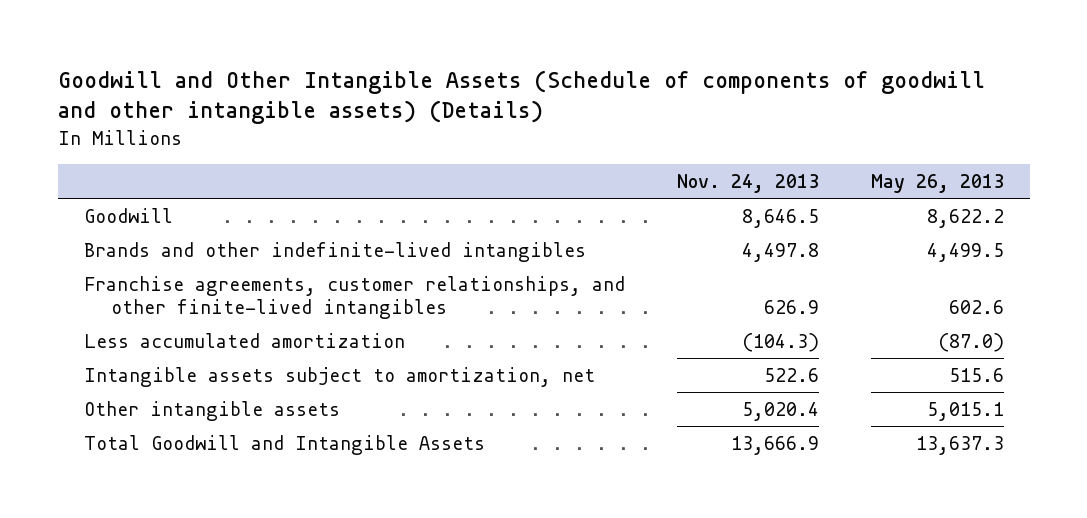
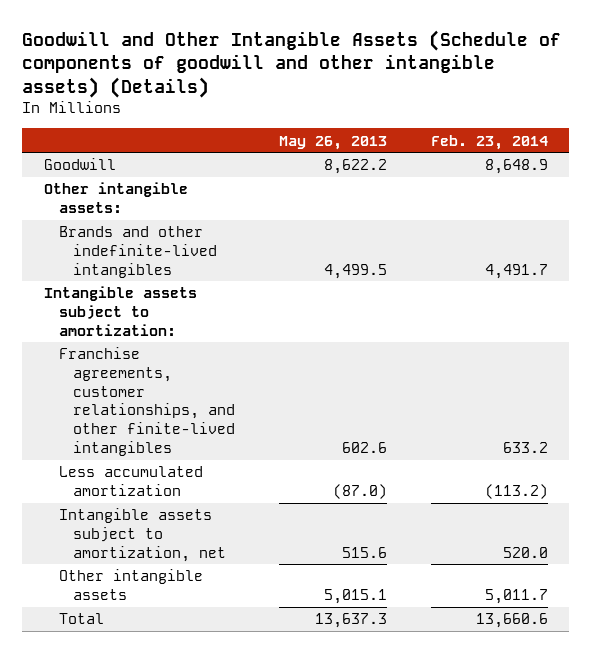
[676,174,819,194] Nov. 24, 2013 -> none
none -> [430,134,548,150] Feb. 23, 2014
none -> [44,182,189,214] Other intangible assets:
none -> [44,286,198,336] Intangible assets subject to amortization:
[83,434,485,455] Total Goodwill and Intangible Assets -> [58,613,104,625] Total

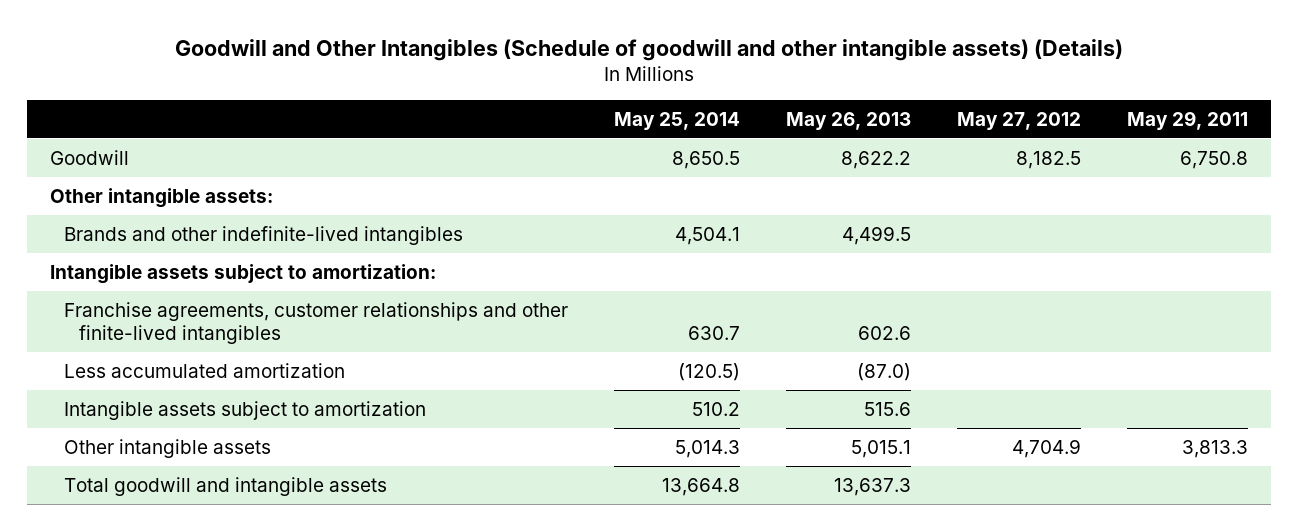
[22,29,562,98] Goodwill and Other Intangible Assets (Schedule of components of goodwill and other intangible assets) (Details) -> [175,38,1124,61] Goodwill and Other Intangibles (Schedule of goodwill and other intangible assets) (Details)
[430,134,548,150] Feb. 23, 2014 -> none
none -> [614,111,741,130] May 25, 2014
none -> [957,111,1082,130] May 27, 2012
none -> [1127,110,1249,130] May 29, 2011
[58,347,236,456] Franchise agreements, customer relationships, and other finite-lived intangibles -> [64,301,569,344] Franchise agreements, customer relationships and other finite-lived intangibles
[58,508,227,562] Intangible assets subject to amortization, net -> [64,400,427,420] Intangible assets subject to amortization
[58,613,104,625] Total -> [64,476,388,496] Total goodwill and intangible assets

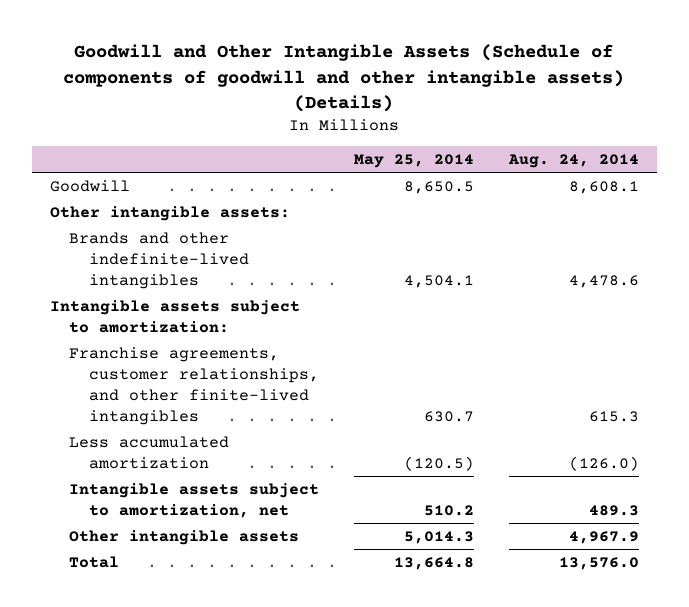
[175,38,1124,61] Goodwill and Other Intangibles (Schedule of goodwill and other intangible assets) (Details) -> [63,44,625,113] Goodwill and Other Intangible Assets (Schedule of components of goodwill and other intangible assets) (Details)
[786,111,912,130] May 26, 2013 -> none
[957,111,1082,130] May 27, 2012 -> none
[1127,110,1249,130] May 29, 2011 -> none
none -> [508,154,640,169] Aug. 24, 2014
[64,301,569,344] Franchise agreements, customer relationships and other finite-lived intangibles -> [69,346,319,426] Franchise agreements, customer relationships, and other finite-lived intangibles
[64,400,427,420] Intangible assets subject to amortization -> [69,482,320,518] Intangible assets subject to amortization, net
[64,476,388,496] Total goodwill and intangible assets -> [69,555,120,568] Total

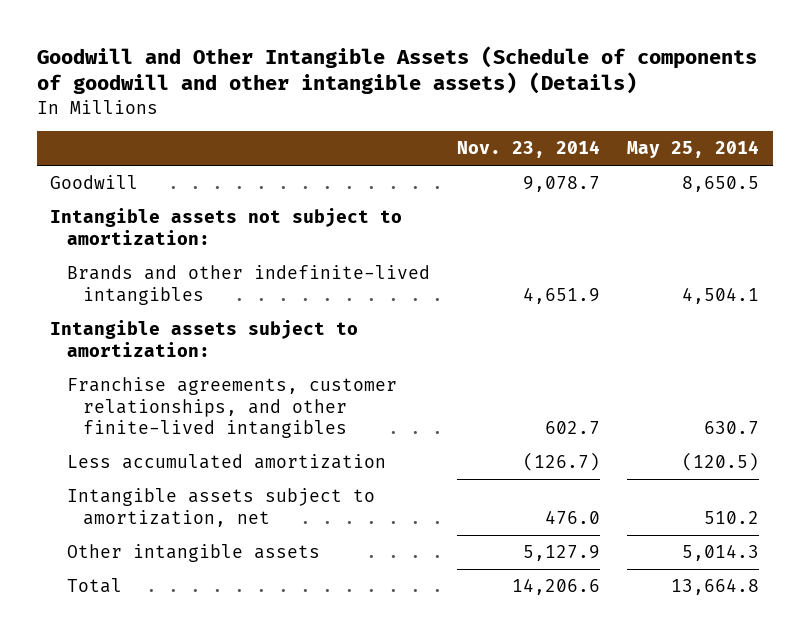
[508,154,640,169] Aug. 24, 2014 -> none
none -> [457,140,601,159] Nov. 23, 2014
[49,205,290,221] Other intangible assets: -> [50,208,403,245] Intangible assets not subject to amortization:

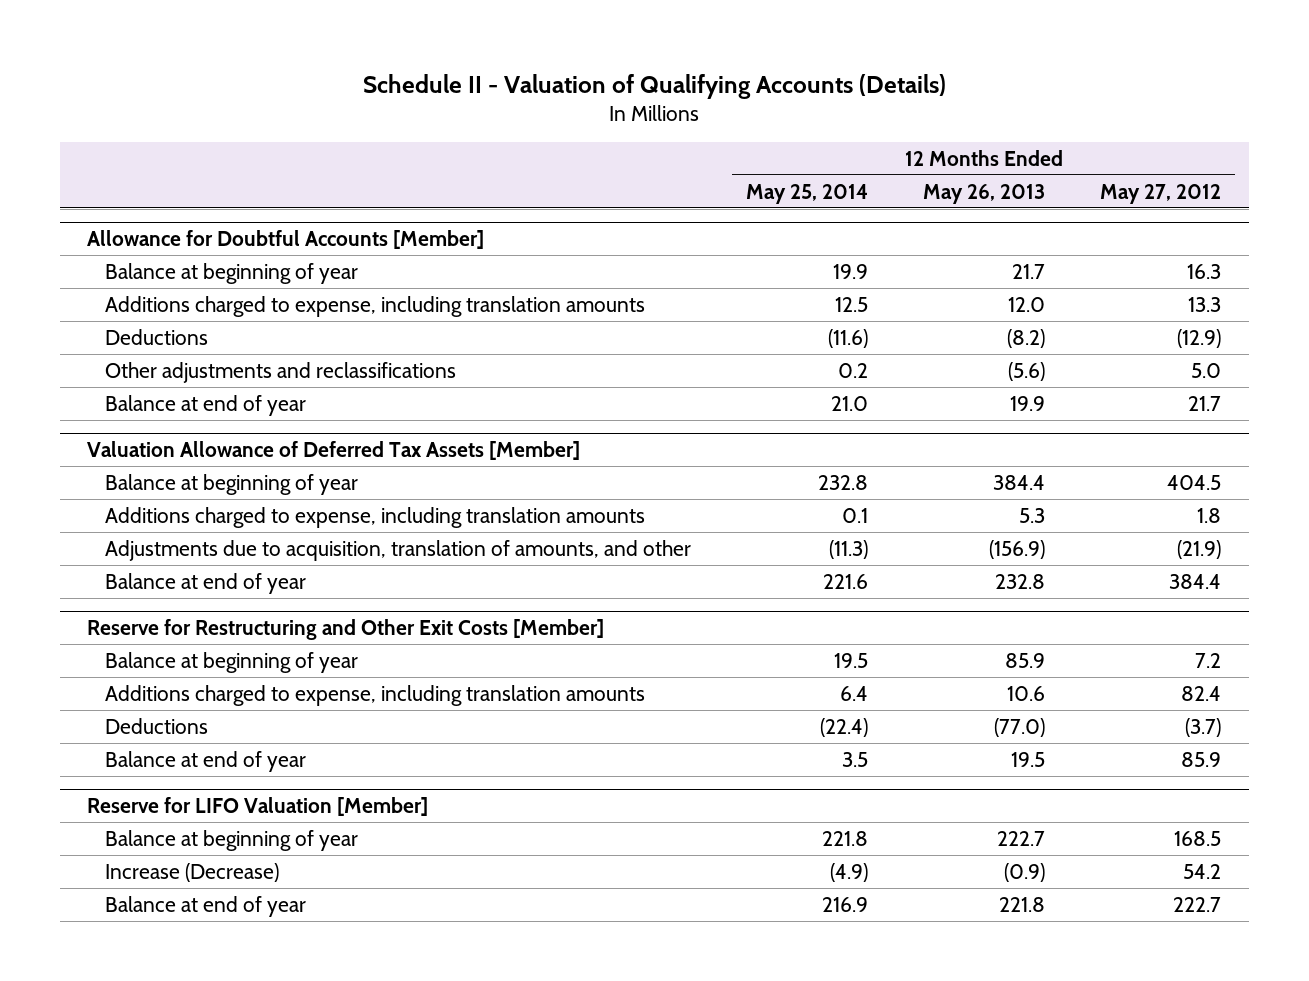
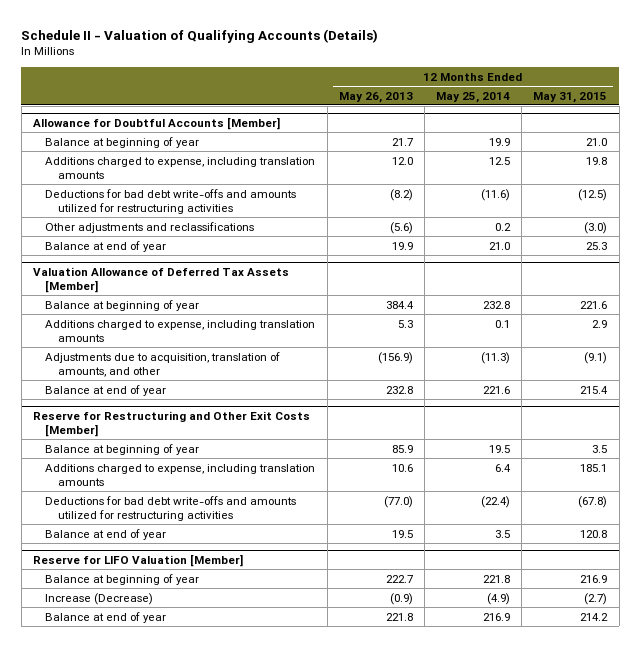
[1100,183,1222,204] May 27, 2012 -> none
none -> [533,91,608,103] May 31, 2015
[104,328,208,345] Deductions -> [45,188,297,214] Deductions for bad debt write-offs and amounts utilized for restructuring activities
[104,717,208,734] Deductions -> [45,495,297,521] Deductions for bad debt write-offs and amounts utilized for restructuring activities

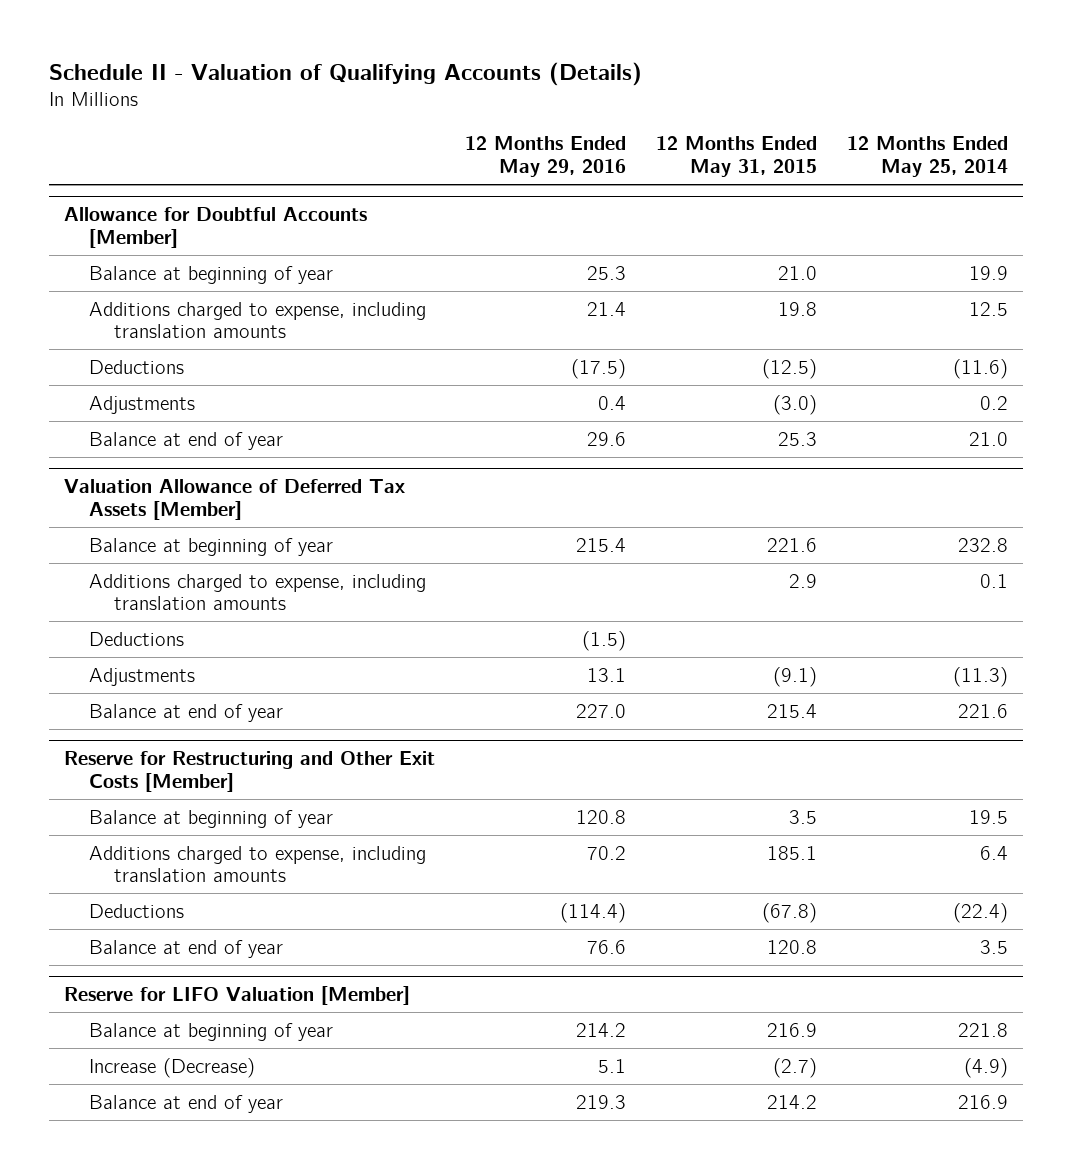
[338,91,413,103] May 26, 2013 -> none
none -> [465,136,627,178] 12 Months Ended May 29, 2016
[45,188,297,214] Deductions for bad debt write-offs and amounts utilized for restructuring activities -> [89,359,185,374] Deductions
[45,221,255,233] Other adjustments and reclassifications -> [89,395,196,414] Adjustments
none -> [89,631,185,646] Deductions
[45,351,281,377] Adjustments due to acquisition, translation of amounts, and other -> [89,667,196,686] Adjustments
[45,495,297,521] Deductions for bad debt write-offs and amounts utilized for restructuring activities -> [89,903,185,918] Deductions

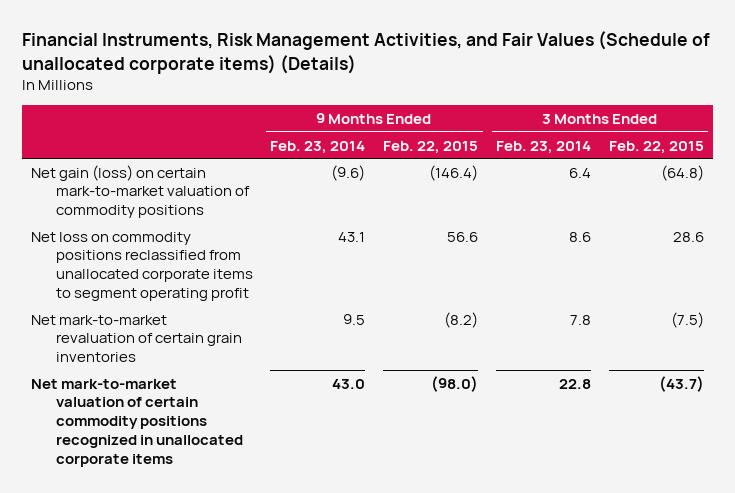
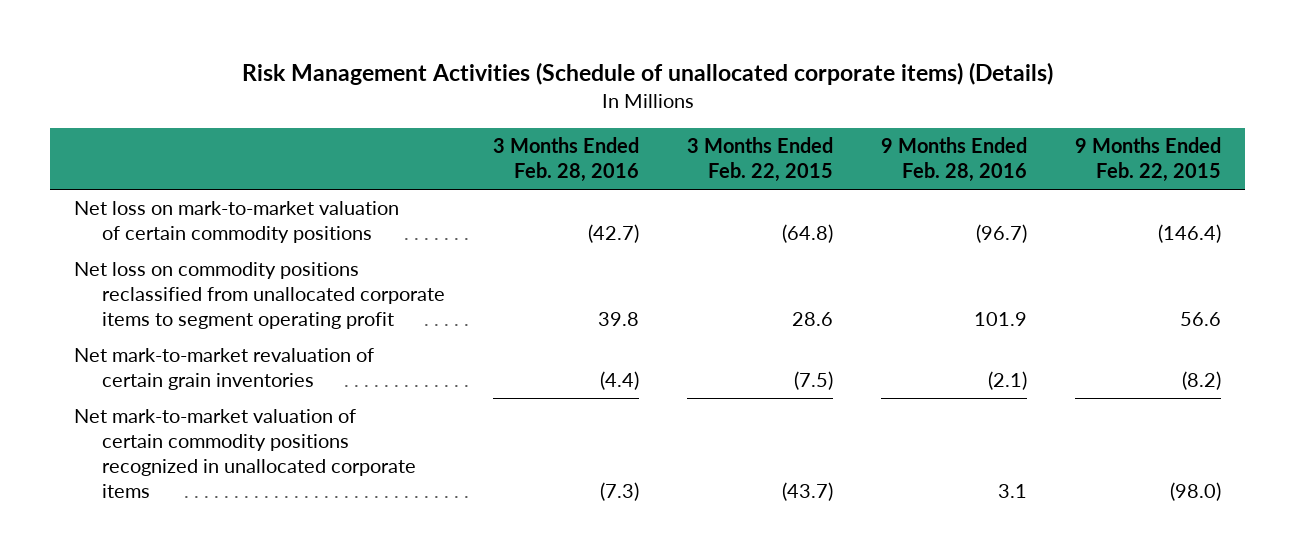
[22,31,711,74] Financial Instruments, Risk Management Activities, and Fair Values (Schedule of unallocated corporate items) (Details) -> [241,62,1053,86] Risk Management Activities (Schedule of unallocated corporate items) (Details)
[270,140,366,154] Feb. 23, 2014 -> none
[495,140,591,154] Feb. 23, 2014 -> none
none -> [493,137,640,183] 3 Months Ended Feb. 28, 2016
none -> [881,137,1028,183] 9 Months Ended Feb. 28, 2016
[31,164,250,219] Net gain (loss) on certain mark-to-market valuation of commodity positions -> [74,201,400,244] Net loss on mark-to-market valuation of certain commodity positions

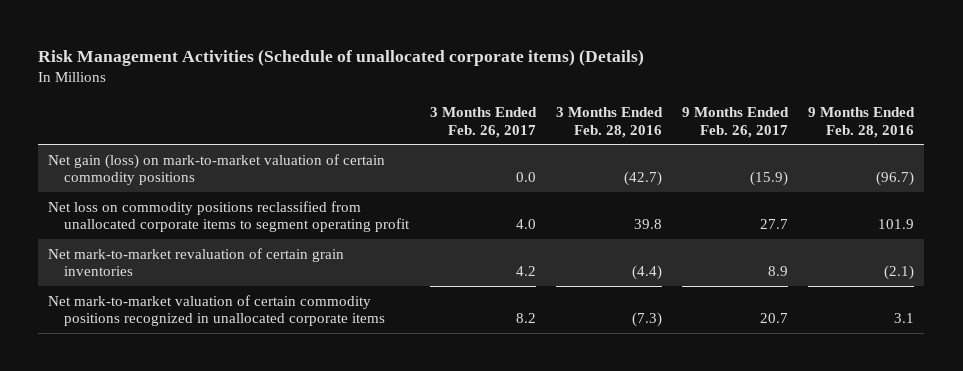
[687,137,834,183] 3 Months Ended Feb. 22, 2015 -> none
[1075,137,1222,183] 9 Months Ended Feb. 22, 2015 -> none
none -> [429,107,537,138] 3 Months Ended Feb. 26, 2017
none -> [682,107,790,138] 9 Months Ended Feb. 26, 2017
[74,201,400,244] Net loss on mark-to-market valuation of certain commodity positions -> [48,153,386,186] Net gain (loss) on mark-to-market valuation of certain commodity positions

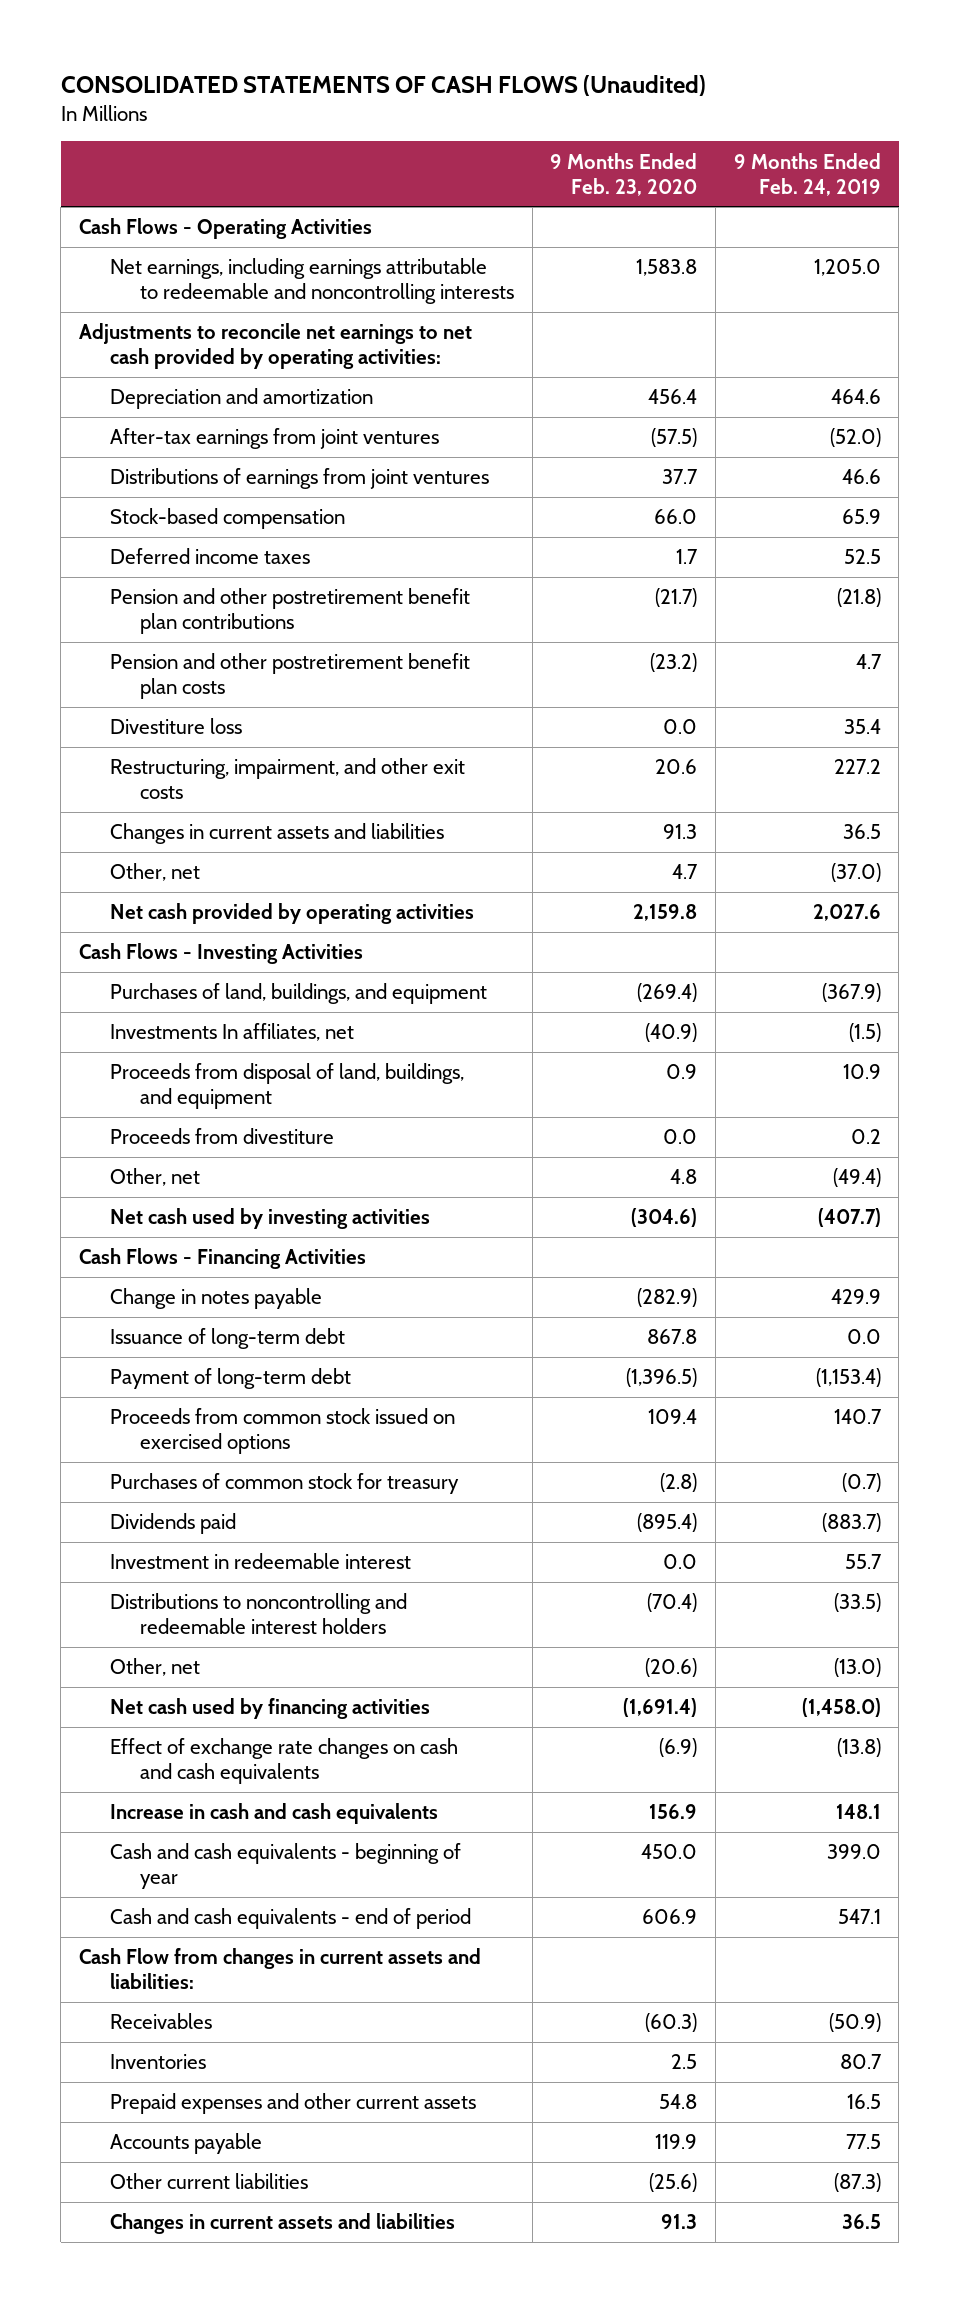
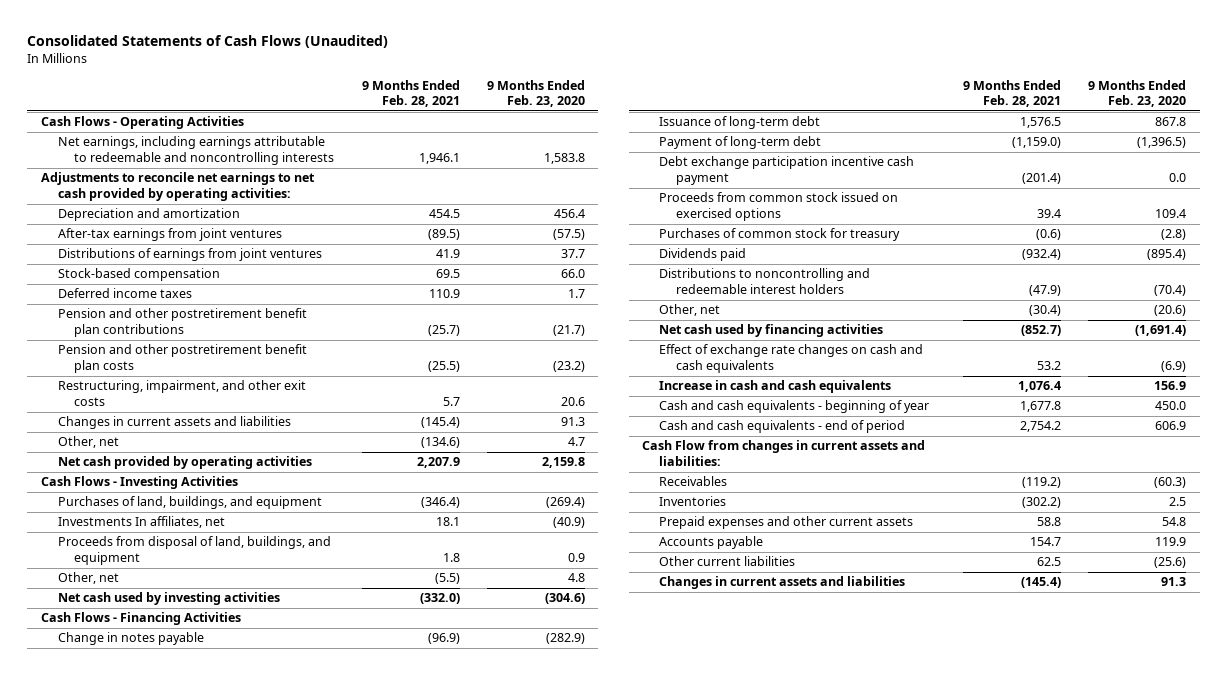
[60,74,706,96] CONSOLIDATED STATEMENTS OF CASH FLOWS (Unaudited) -> [27,35,389,49] Consolidated Statements of Cash Flows (Unaudited)
[733,152,881,196] 9 Months Ended Feb. 24, 2019 -> none
none -> [361,79,460,108] 9 Months Ended Feb. 28, 2021
[109,718,242,735] Divestiture loss -> none
[109,1128,334,1145] Proceeds from divestiture -> none
none -> [659,156,915,185] Debt exchange participation incentive cash payment
[109,1553,411,1570] Investment in redeemable interest -> none

